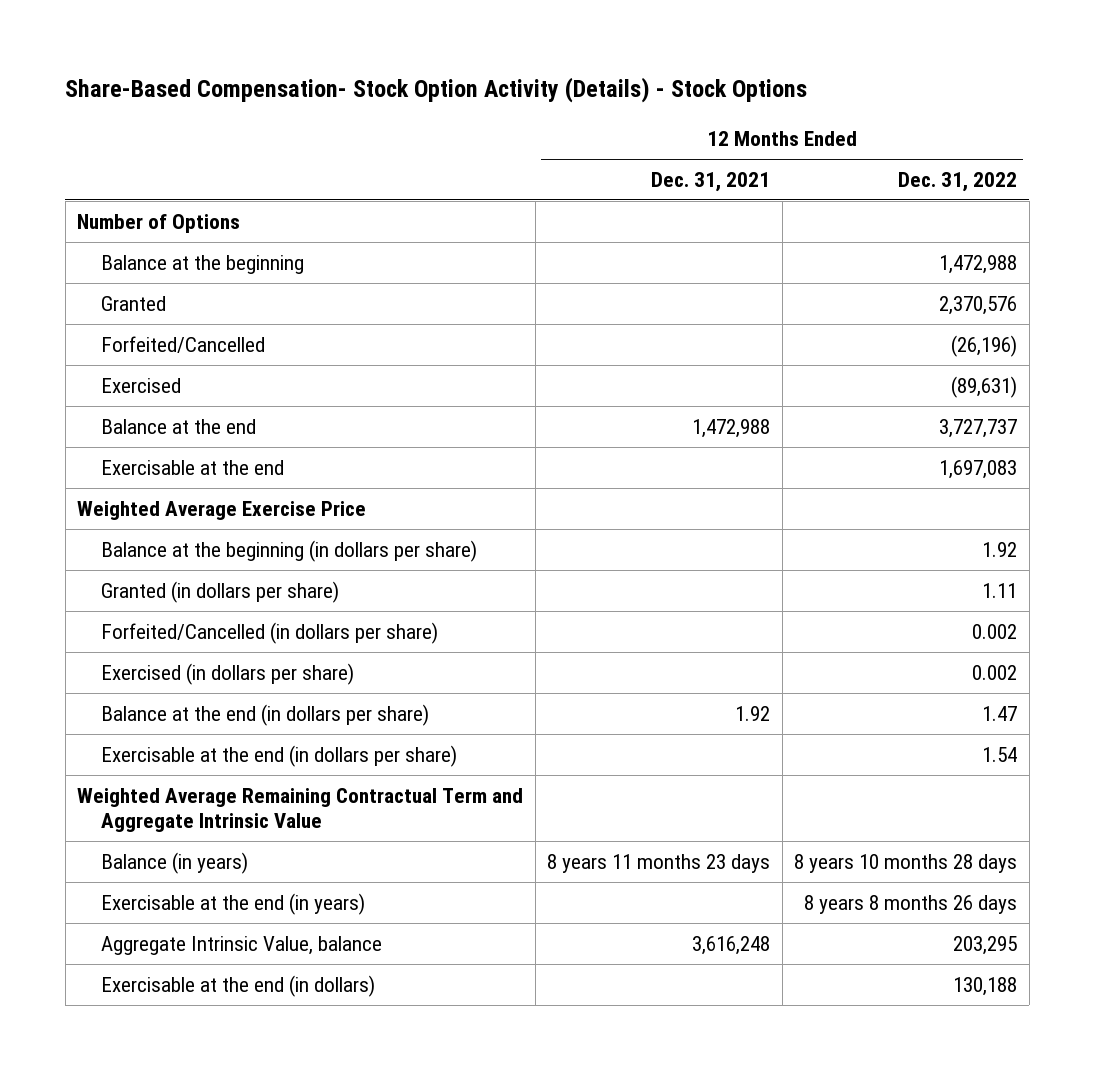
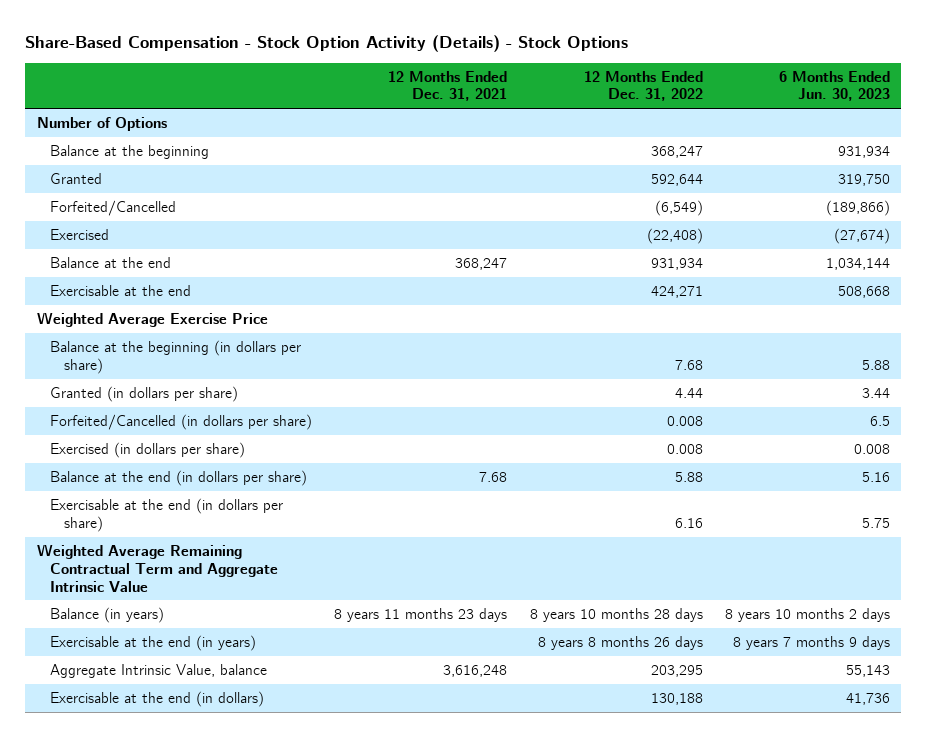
[65,77,808,104] Share-Based Compensation- Stock Option Activity (Details) - Stock Options -> [25,35,629,53] Share-Based Compensation - Stock Option Activity (Details) - Stock Options
none -> [778,70,890,102] 6 Months Ended Jun. 30, 2023
[939,254,1018,274] 1,472,988 -> [650,145,703,158] 368,247
[939,295,1018,315] 2,370,576 -> [650,173,703,186] 592,644
[951,334,1018,357] (26,196) -> [654,199,703,216] (6,549)
[951,375,1018,398] (89,631) -> [646,227,703,244] (22,408)
[692,418,771,438] 1,472,988 -> [455,257,508,270] 368,247
[939,418,1018,438] 3,727,737 -> [650,257,703,270] 931,934
[939,459,1018,479] 1,697,083 -> [650,285,703,298] 424,271
[982,541,1018,557] 1.92 -> [674,359,703,370] 7.68
[982,582,1018,598] 1.11 -> [674,387,703,398] 4.44
[972,623,1018,639] 0.002 -> [666,415,703,426] 0.008
[972,664,1018,680] 0.002 -> [666,443,703,454] 0.008
[735,705,771,721] 1.92 -> [479,471,508,482] 7.68
[982,705,1018,721] 1.47 -> [674,471,703,482] 5.88
[982,746,1018,762] 1.54 -> [674,517,703,528] 6.16

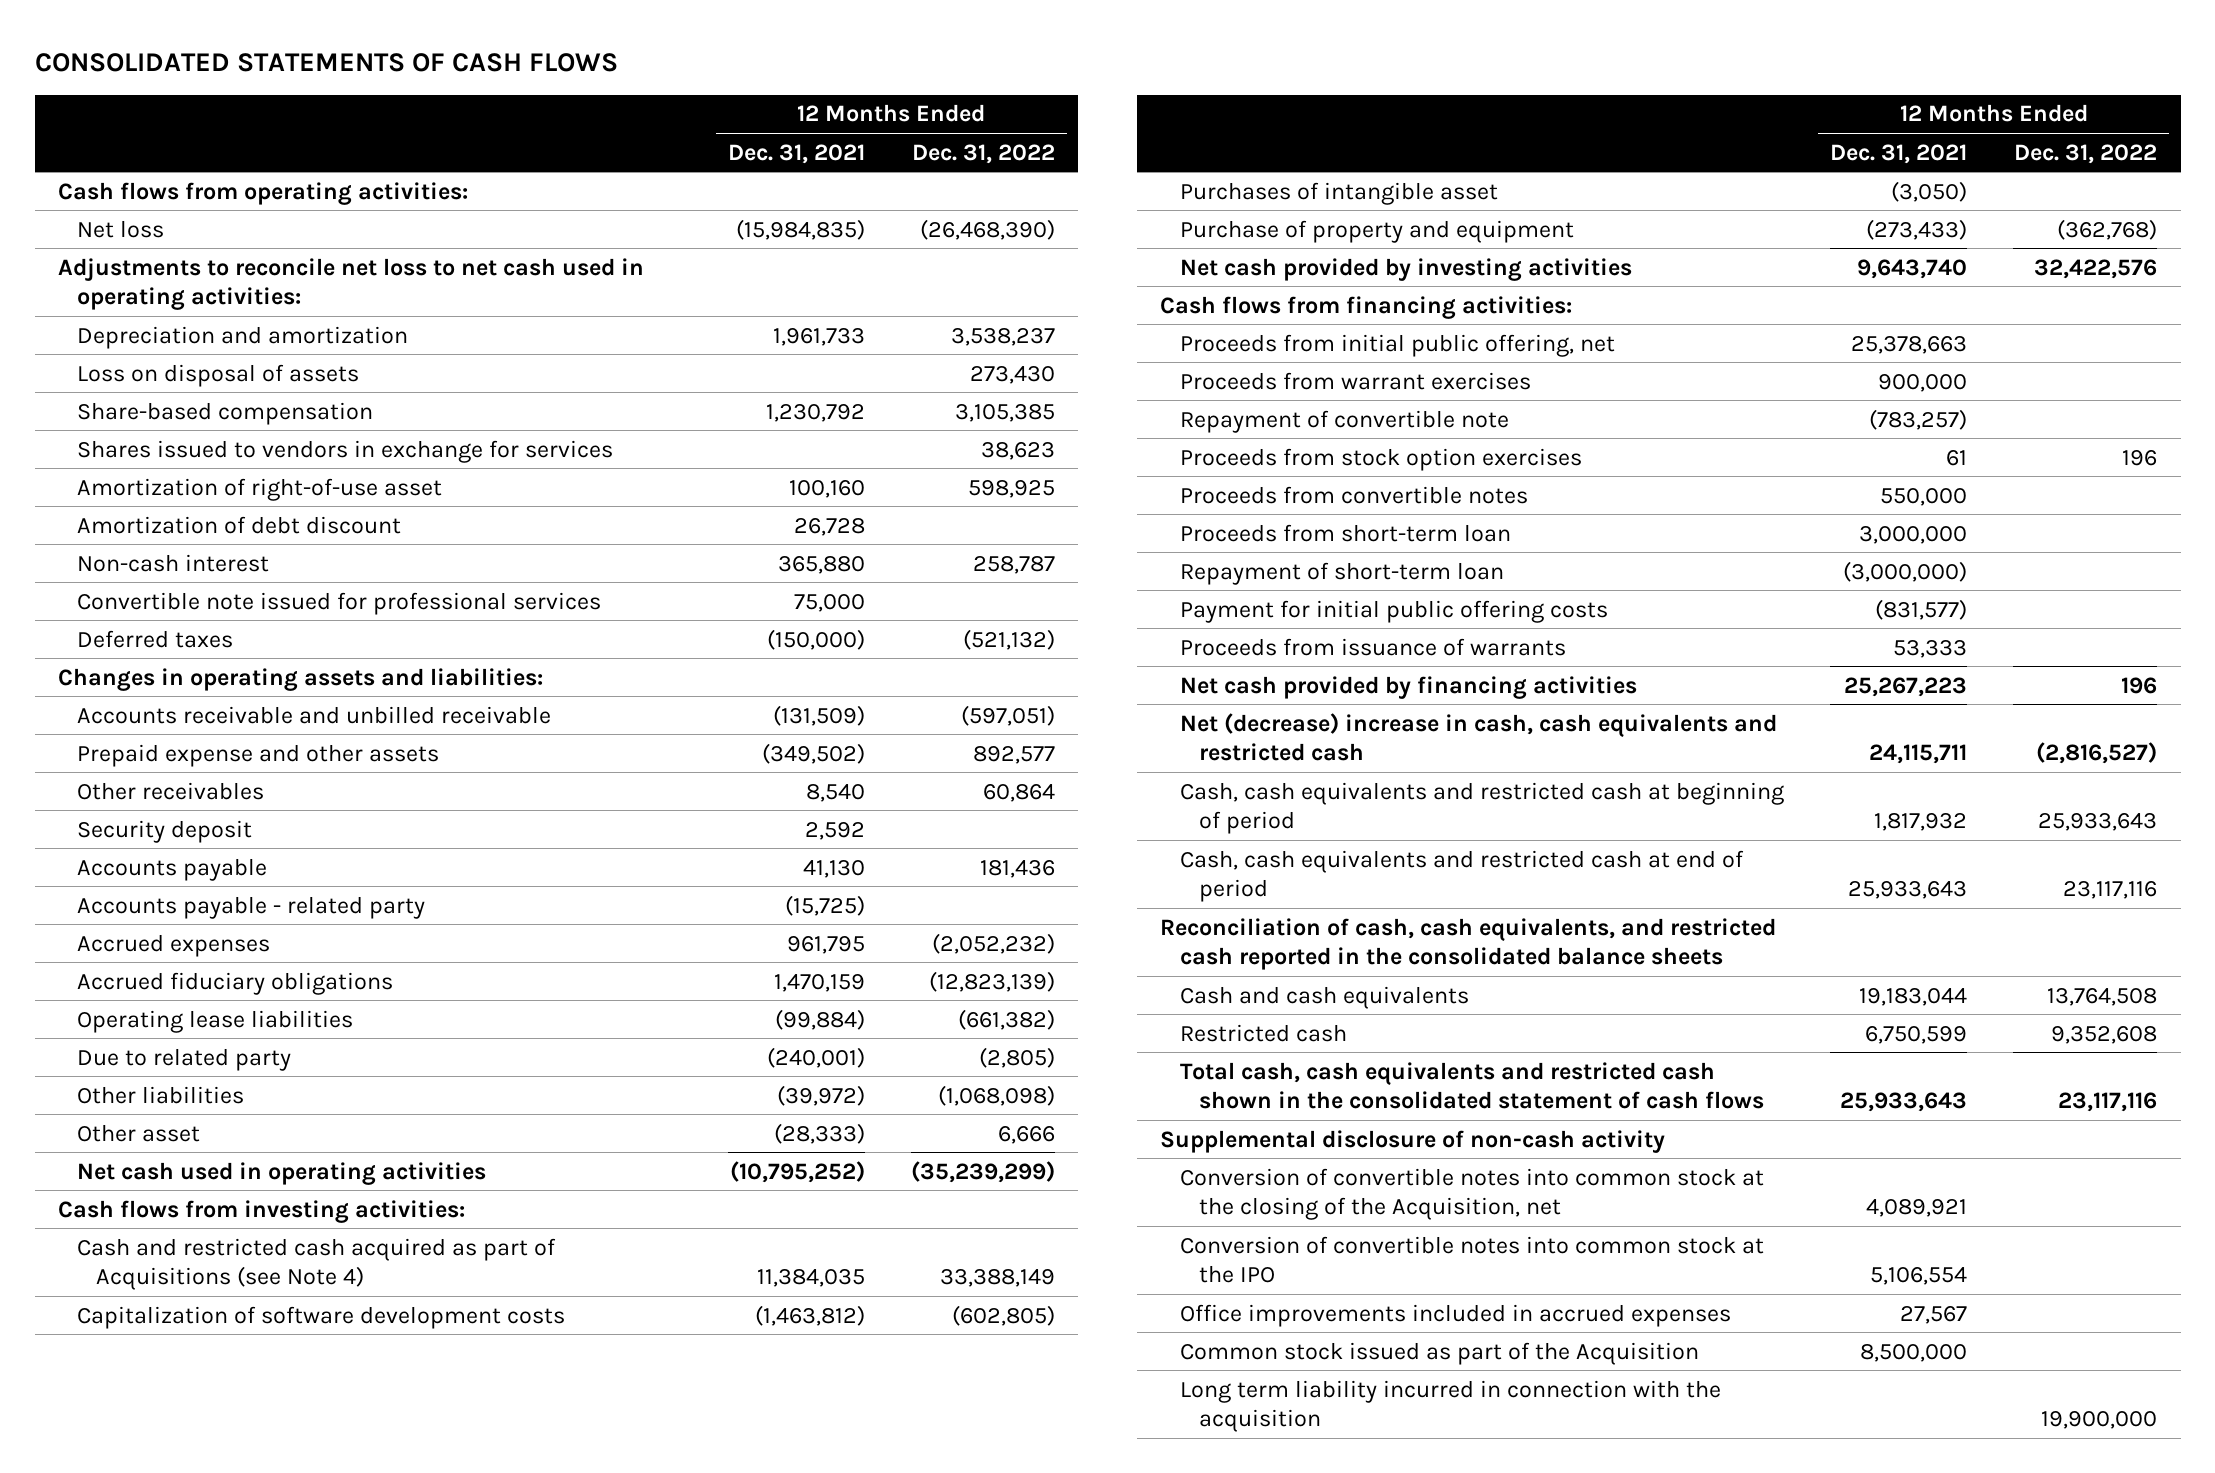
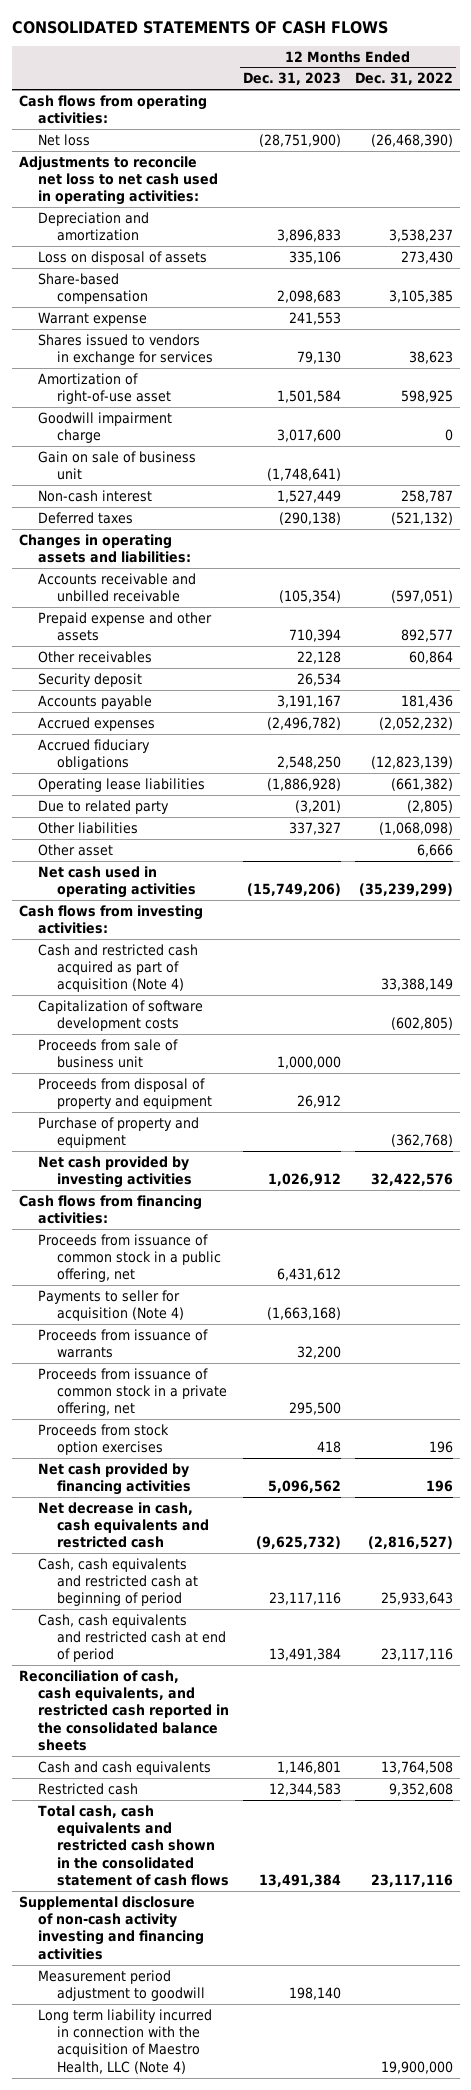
[727,143,865,164] Dec. 31, 2021 -> none
none -> [242,72,341,86] Dec. 31, 2023
none -> [37,311,147,326] Warrant expense
[77,515,402,534] Amortization of debt discount -> none
none -> [37,411,172,443] Goodwill impairment charge
none -> [37,450,196,480] Gain on sale of business unit
[77,591,602,615] Convertible note issued for professional services -> none
[77,895,426,919] Accounts payable - related party -> none
[77,1237,557,1291] Cash and restricted cash acquired as part of Acquisitions (see Note 4) -> [37,943,198,993] Cash and restricted cash acquired as part of acquisition (Note 4)
[1179,181,1498,205] Purchases of intangible asset -> none
none -> [37,1038,178,1068] Proceeds from sale of business unit
none -> [37,1077,213,1109] Proceeds from disposal of property and equipment
[1179,333,1615,357] Proceeds from initial public offering, net -> none
[1179,371,1531,390] Proceeds from warrant exercises -> none
[1179,409,1509,433] Repayment of convertible note -> none
[1179,485,1528,504] Proceeds from convertible notes -> none
[1179,523,1511,542] Proceeds from short-term loan -> none
[1179,561,1504,585] Repayment of short-term loan -> none
[1179,599,1608,623] Payment for initial public offering costs -> none
none -> [37,1233,222,1283] Proceeds from issuance of common stock in a public offering, net
none -> [37,1289,185,1321] Payments to seller for acquisition (Note 4)
none -> [37,1367,228,1417] Proceeds from issuance of common stock in a private offering, net
[1179,447,1582,471] Proceeds from stock option exercises -> [37,1423,169,1455] Proceeds from stock option exercises
[1179,712,1777,762] Net (decrease) increase in cash, cash equivalents and restricted cash -> [37,1501,210,1549] Net decrease in cash, cash equivalents and restricted cash
[1179,1167,1764,1221] Conversion of convertible notes into common stock at the closing of the Acquisition, net -> none
[1179,1235,1764,1284] Conversion of convertible notes into common stock at the IPO -> none
[1179,1303,1731,1327] Office improvements included in accrued expenses -> none
[1179,1341,1699,1365] Common stock issued as part of the Acquisition -> none
[1160,1129,1666,1153] Supplemental disclosure of non-cash activity -> [18,1895,204,1960] Supplemental disclosure of non-cash activity investing and financing activities
none -> [37,1969,206,2001] Measurement period adjustment to goodwill
[1179,1379,1721,1433] Long term liability incurred in connection with the acquisition -> [37,2008,212,2074] Long term liability incurred in connection with the acquisition of Maestro Health, LLC (Note 4)

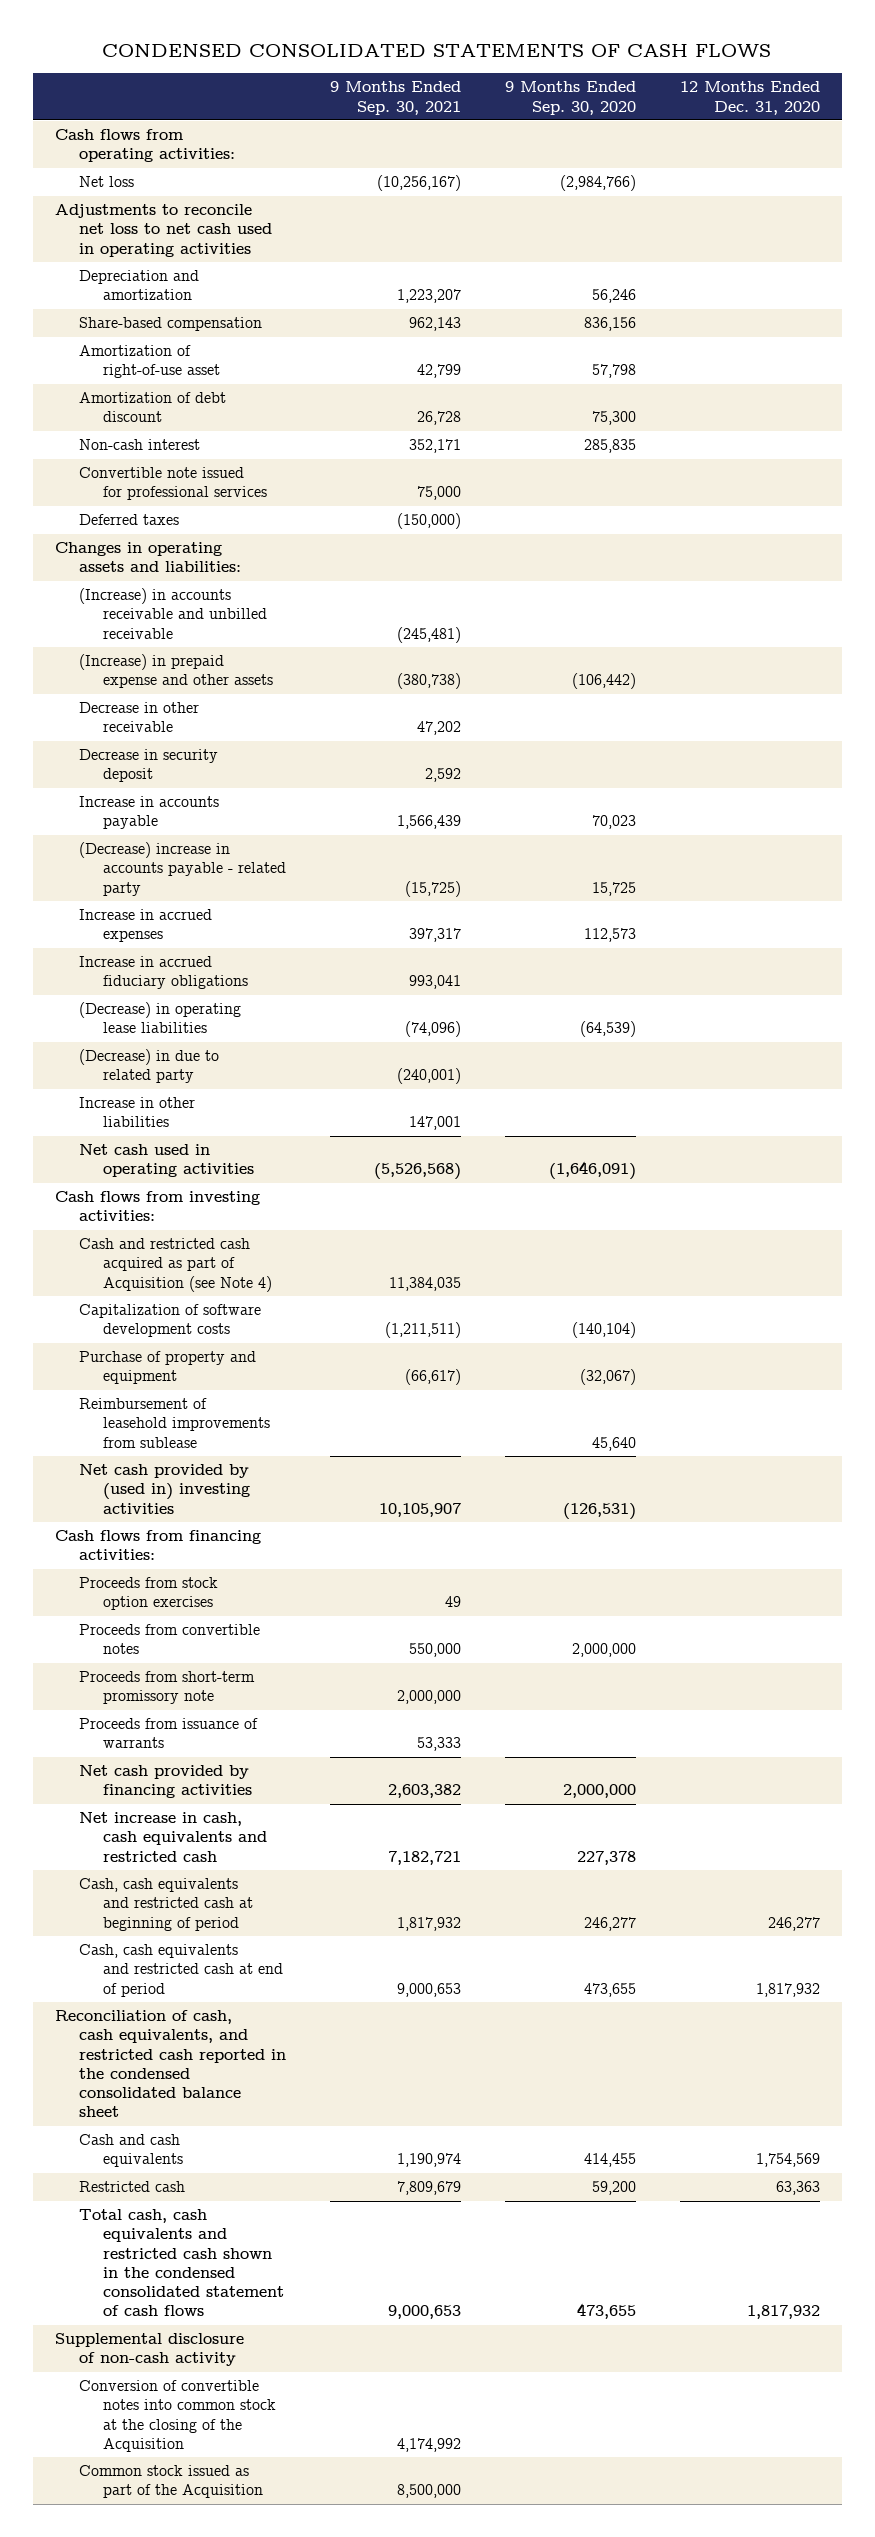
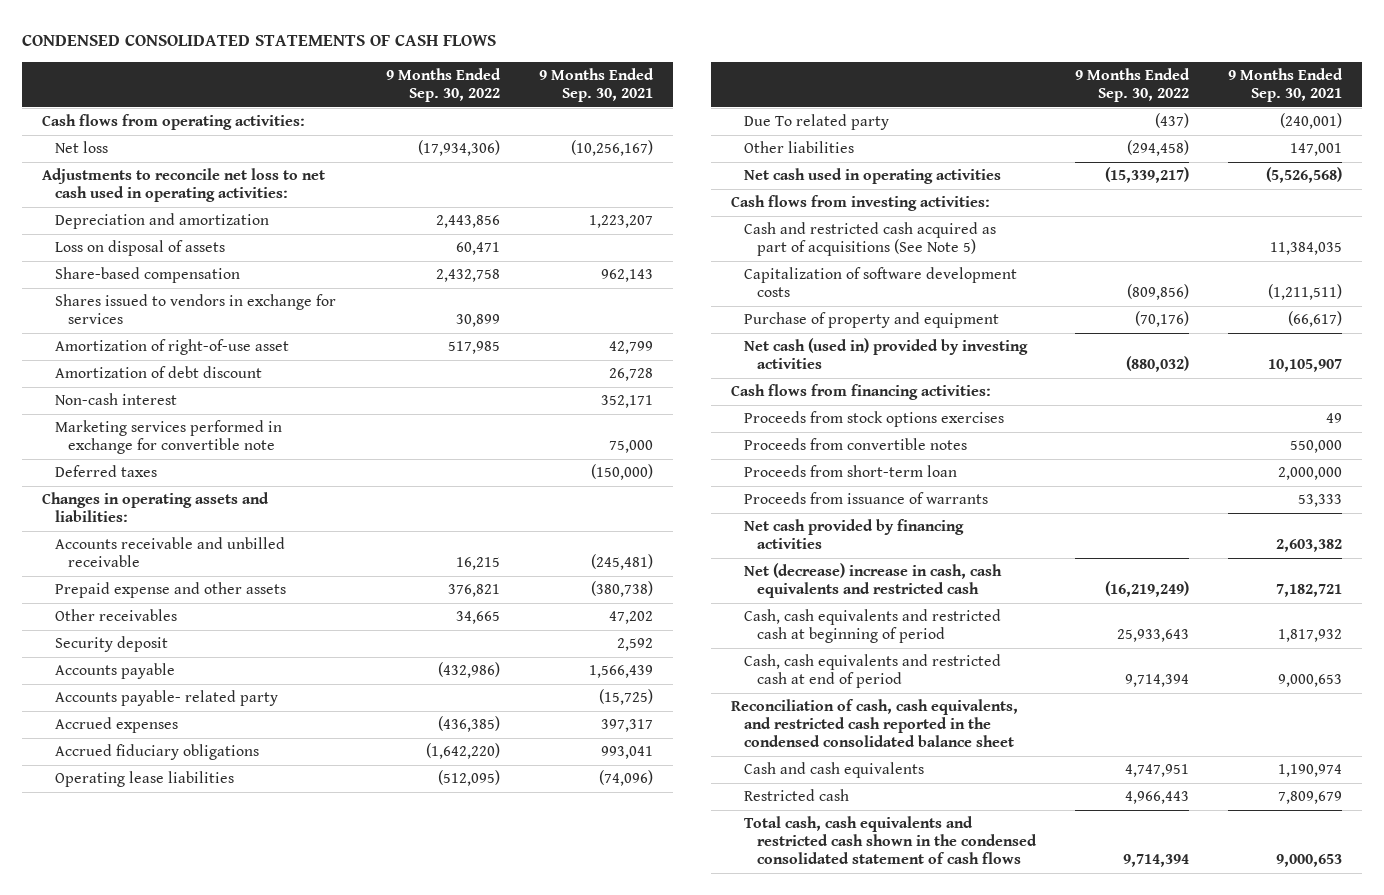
[505,81,637,115] 9 Months Ended Sep. 30, 2020 -> none
[680,81,821,115] 12 Months Ended Dec. 31, 2020 -> none
none -> [386,68,502,103] 9 Months Ended Sep. 30, 2022
[54,204,272,257] Adjustments to reconcile net loss to net cash used in operating activities -> [41,168,325,203] Adjustments to reconcile net loss to net cash used in operating activities:
none -> [54,240,225,257] Loss on disposal of assets
none -> [54,294,336,325] Shares issued to vendors in exchange for services
[78,467,267,501] Convertible note issued for professional services -> [54,420,282,455] Marketing services performed in exchange for convertible note
[78,588,267,639] (Increase) in accounts receivable and unbilled receivable -> [54,537,285,568] Accounts receivable and unbilled receivable
[78,654,273,689] (Increase) in prepaid expense and other assets -> [54,582,286,599] Prepaid expense and other assets
[78,702,199,733] Decrease in other receivable -> [54,609,177,622] Other receivables
[78,749,218,783] Decrease in security deposit -> [54,636,168,653] Security deposit
[78,796,219,830] Increase in accounts payable -> [54,663,175,680] Accounts payable
[78,842,286,896] (Decrease) increase in accounts payable - related party -> [54,690,278,707] Accounts payable- related party
[78,909,212,943] Increase in accrued expenses -> [54,717,178,734] Accrued expenses
[78,956,248,990] Increase in accrued fiduciary obligations -> [54,744,259,761] Accrued fiduciary obligations
[78,1002,241,1034] (Decrease) in operating lease liabilities -> [54,771,234,788] Operating lease liabilities
[78,1049,219,1084] (Decrease) in due to related party -> [743,114,889,131] Due To related party
[78,1097,195,1128] Increase in other liabilities -> [743,141,854,154] Other liabilities
[78,1238,272,1292] Cash and restricted cash acquired as part of Acquisition (see Note 4) -> [743,222,996,257] Cash and restricted cash acquired as part of acquisitions (See Note 5)
[78,1398,270,1448] Reimbursement of leasehold improvements from sublease -> none
[78,1464,250,1514] Net cash provided by (used in) investing activities -> [743,338,1028,370] Net cash (used in) provided by investing activities
[78,1577,218,1611] Proceeds from stock option exercises -> [743,411,1004,428] Proceeds from stock options exercises
[78,1671,255,1705] Proceeds from short-term promissory note -> [743,465,957,478] Proceeds from short-term loan
[78,1812,267,1862] Net increase in cash, cash equivalents and restricted cash -> [743,563,1002,599] Net (decrease) increase in cash, cash equivalents and restricted cash
[54,2333,244,2367] Supplemental disclosure of non-cash activity -> none
[78,2380,276,2452] Conversion of convertible notes into common stock at the closing of the Acquisition -> none
[78,2465,263,2499] Common stock issued as part of the Acquisition -> none

